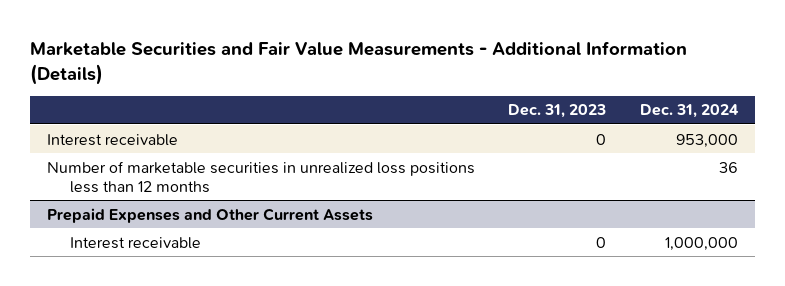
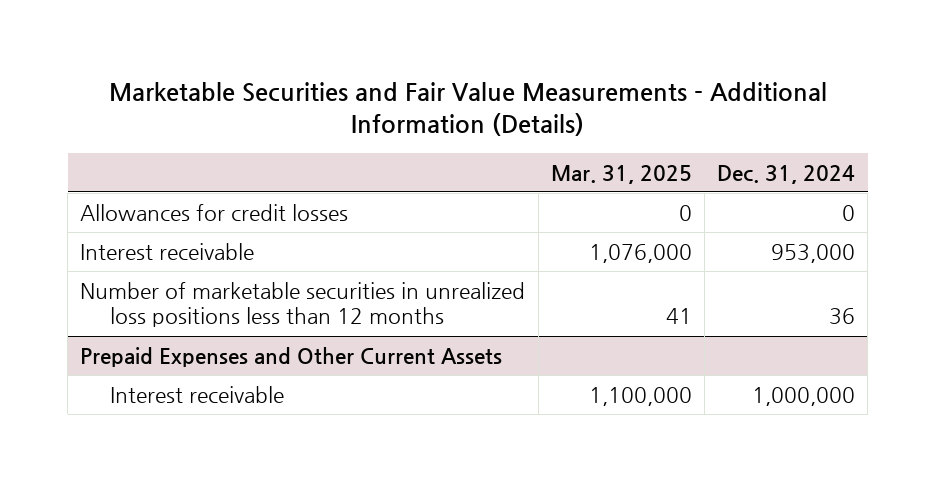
[508,104,607,119] Dec. 31, 2023 -> none
none -> [550,164,692,184] Mar. 31, 2025
none -> [80,203,349,221] Allowances for credit losses

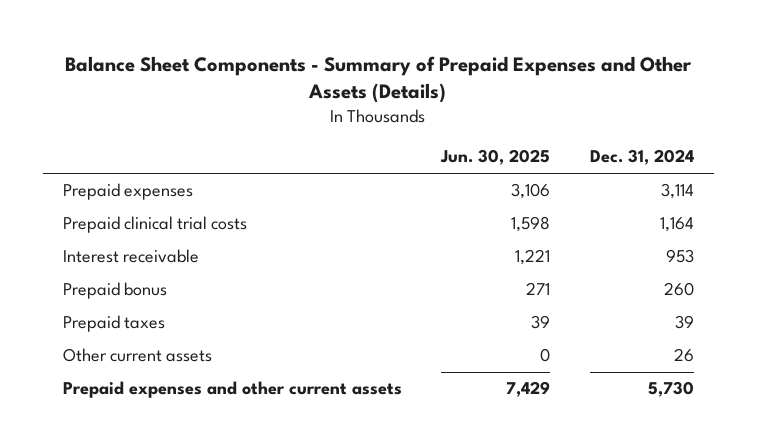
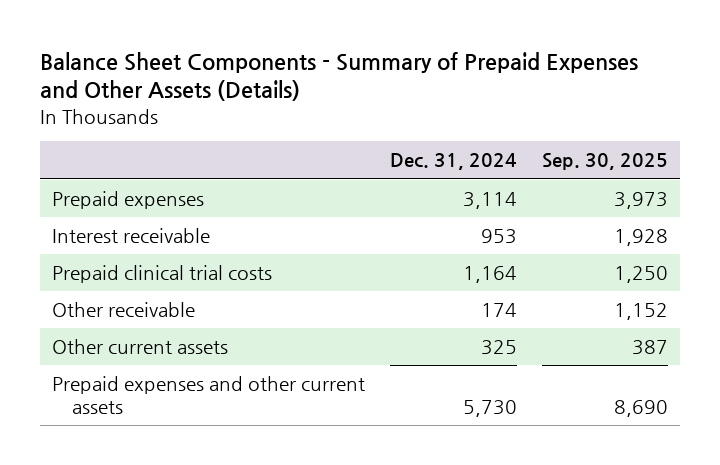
[440,149,551,166] Jun. 30, 2025 -> none
none -> [541,153,668,171] Sep. 30, 2025
[62,282,167,300] Prepaid bonus -> none
[62,315,165,333] Prepaid taxes -> none
[62,216,247,234] Prepaid clinical trial costs -> [52,265,273,284] Prepaid clinical trial costs
none -> [52,302,196,318] Other receivable
[674,348,695,363] 26 -> [481,340,518,356] 325

